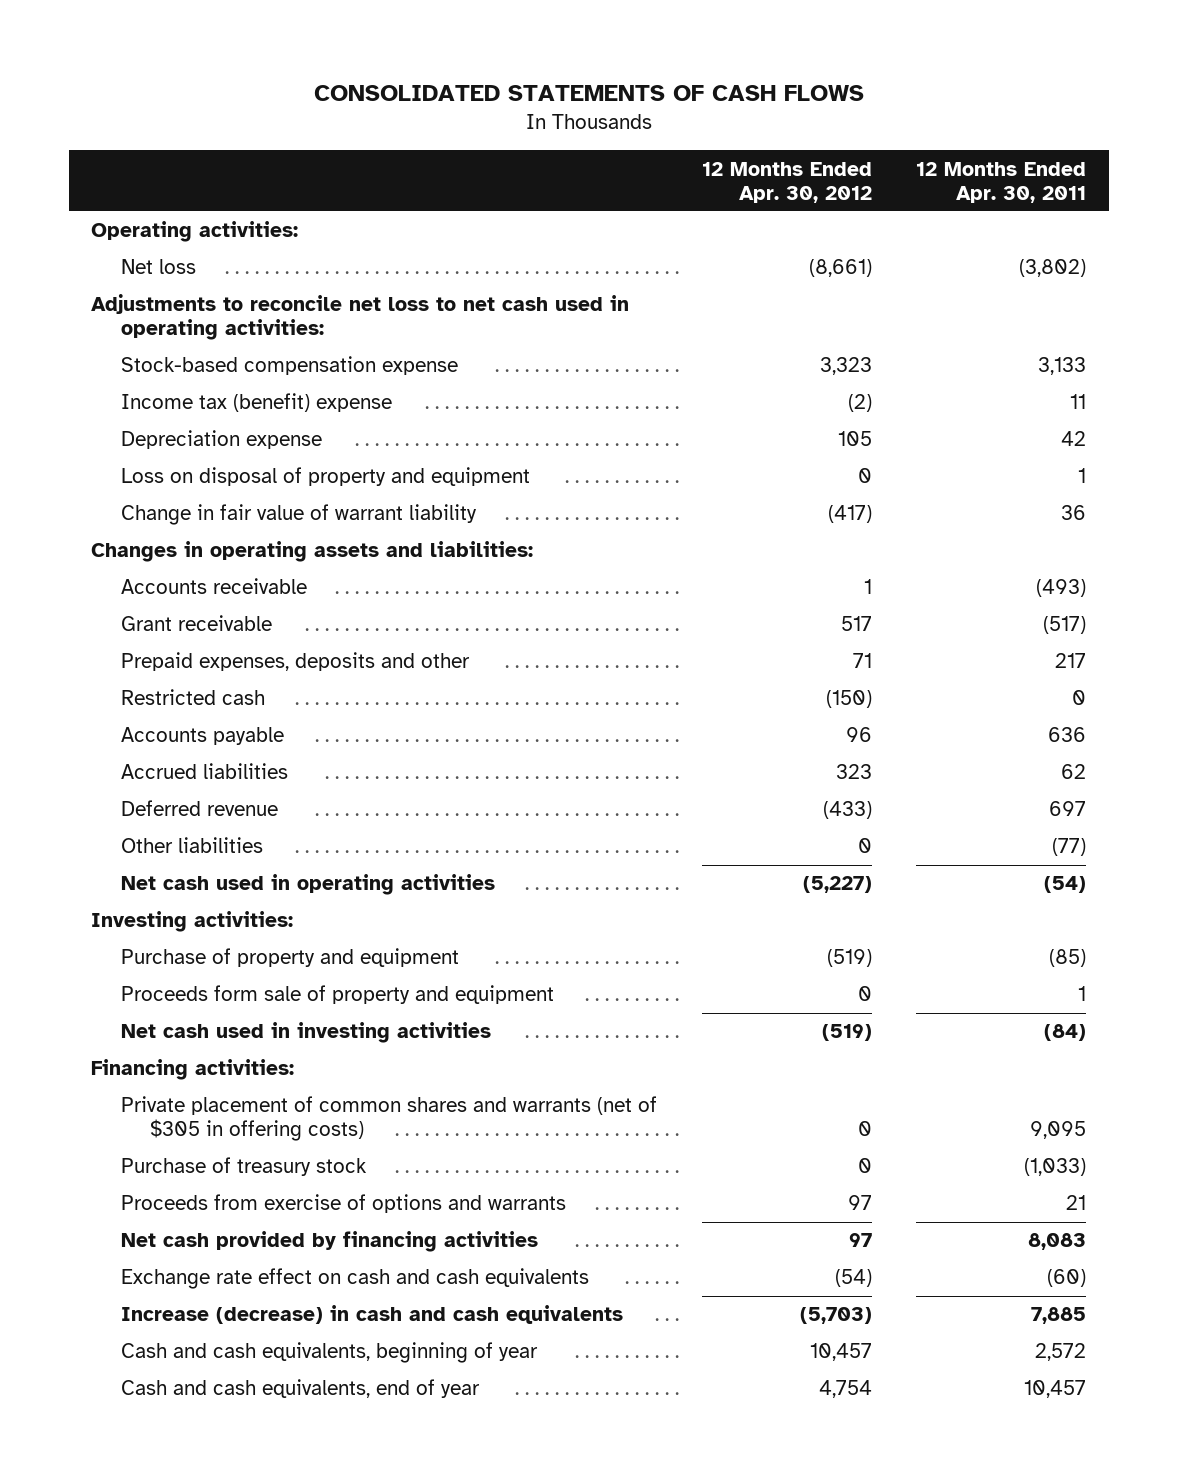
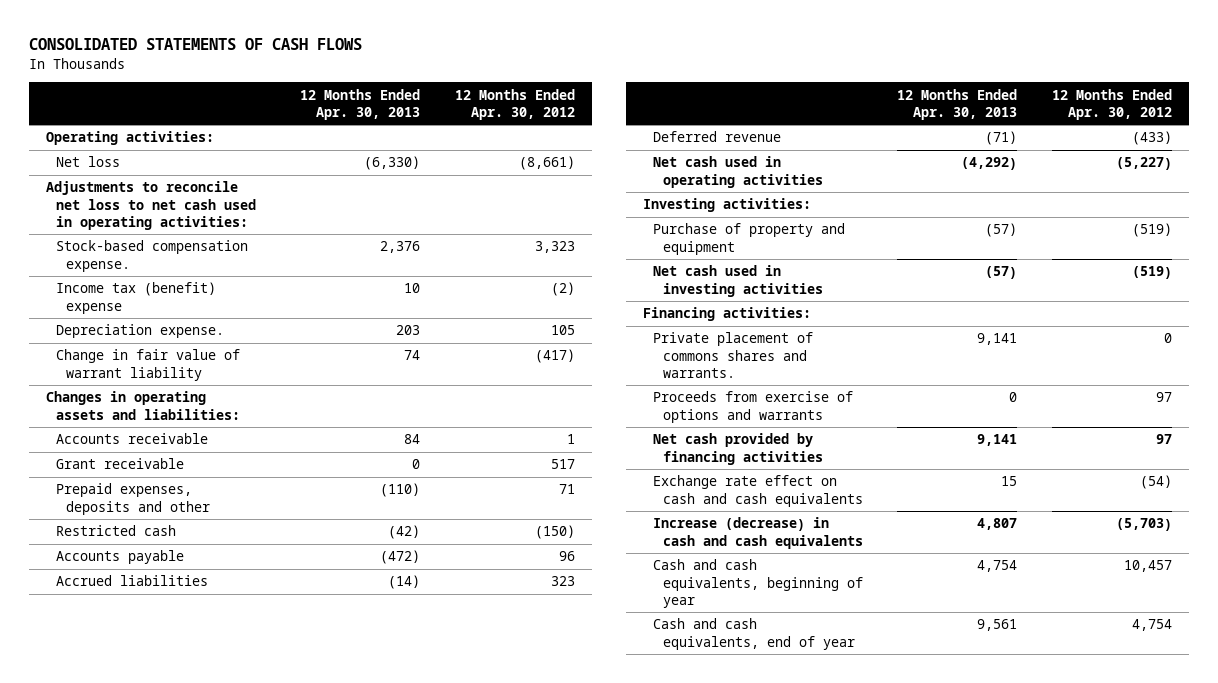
[916,161,1087,203] 12 Months Ended Apr. 30, 2011 -> none
none -> [300,88,421,120] 12 Months Ended Apr. 30, 2013
[120,356,458,376] Stock-based compensation expense -> [55,240,248,272] Stock-based compensation expense.
[120,467,530,487] Loss on disposal of property and equipment -> none
[120,430,322,450] Depreciation expense -> [55,324,224,339] Depreciation expense.
[120,837,263,854] Other liabilities -> none
[120,985,554,1005] Proceeds form sale of property and equipment -> none
[120,1157,367,1177] Purchase of treasury stock -> none
[120,1096,657,1142] Private placement of common shares and warrants (net of $305 in offering costs) -> [652,332,813,378] Private placement of commons shares and warrants.

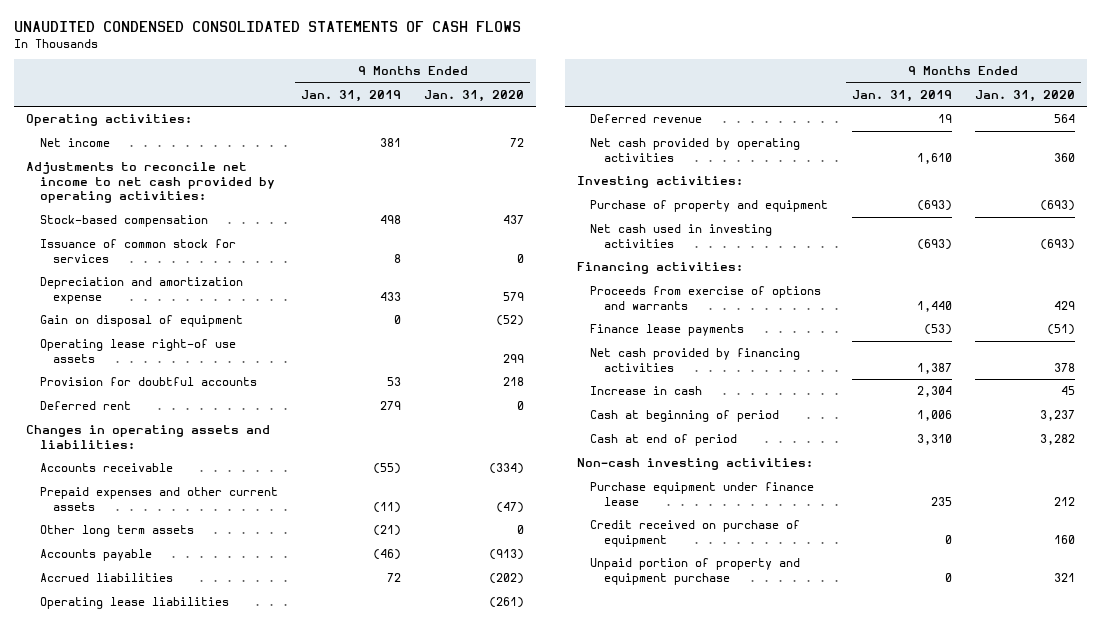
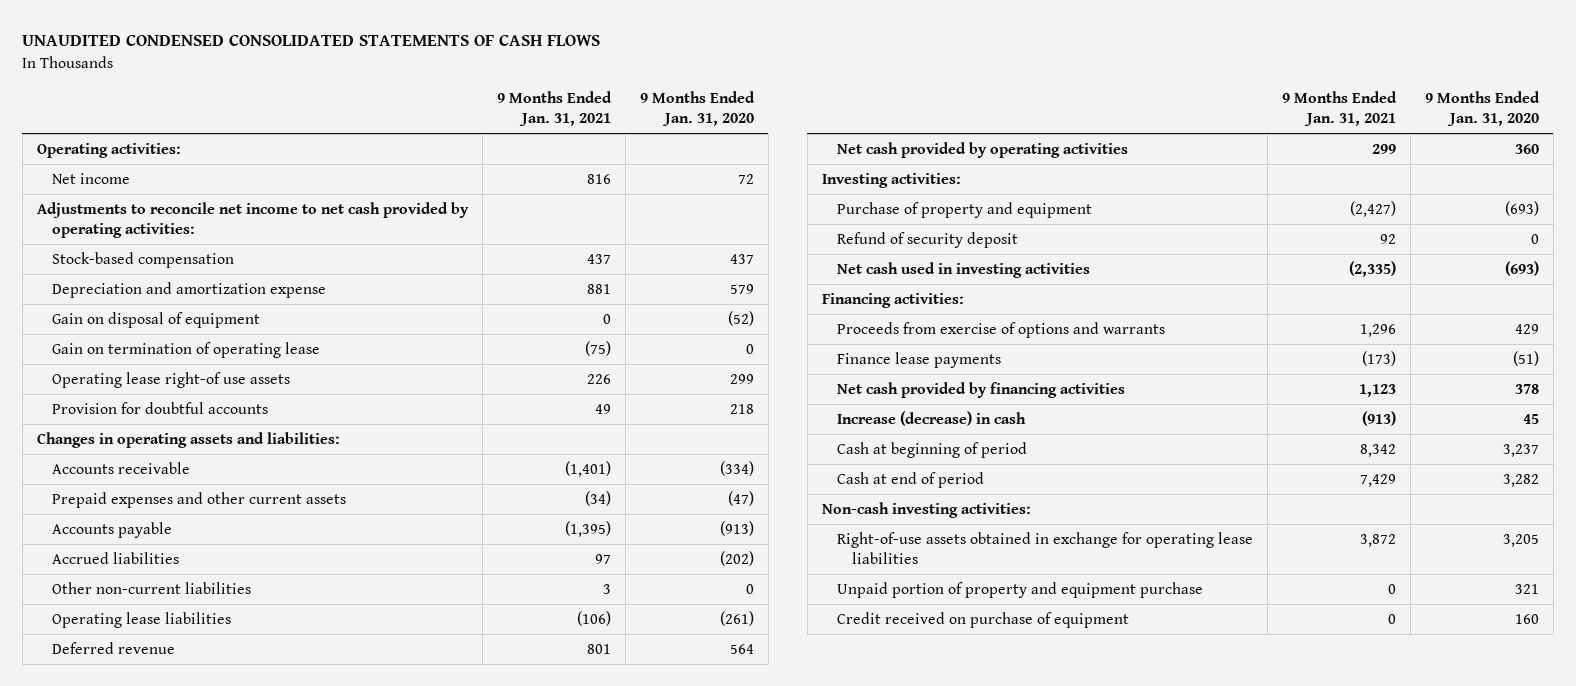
[300,90,401,103] Jan. 31, 2019 -> none
none -> [496,90,612,126] 9 Months Ended Jan. 31, 2021
[39,239,236,263] Issuance of common stock for services -> none
none -> [51,341,320,358] Gain on termination of operating lease
[39,401,131,411] Deferred rent -> none
[39,525,194,538] Other long term assets -> none
none -> [51,581,251,594] Other non-current liabilities
none -> [836,231,1018,248] Refund of security deposit
[590,386,703,396] Increase in cash -> [836,410,1026,426] Increase (decrease) in cash
[590,482,815,506] Purchase equipment under finance lease -> none
none -> [836,531,1253,564] Right-of-use assets obtained in exchange for operating lease liabilities
[590,520,801,547] Credit received on purchase of equipment -> [836,611,1129,628] Credit received on purchase of equipment

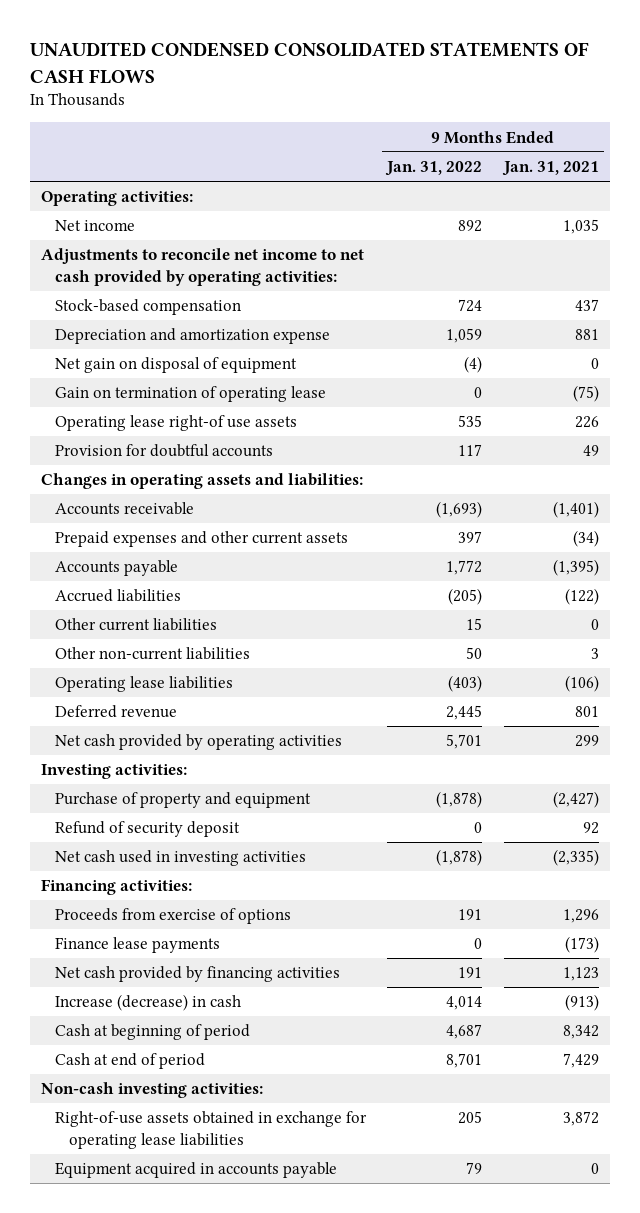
[639,90,755,126] 9 Months Ended Jan. 31, 2020 -> none
none -> [385,161,483,177] Jan. 31, 2022
[586,173,611,184] 816 -> [562,219,599,235] 1,035
[51,311,260,328] Gain on disposal of equipment -> [54,357,297,374] Net gain on disposal of equipment
[594,553,611,564] 97 -> [564,588,599,606] (122)
none -> [54,618,217,632] Other current liabilities
[836,321,1165,338] Proceeds from exercise of options and warrants -> [54,908,291,925] Proceeds from exercise of options
[836,581,1203,598] Unpaid portion of property and equipment purchase -> none
[836,611,1129,628] Credit received on purchase of equipment -> none
none -> [54,1162,337,1179] Equipment acquired in accounts payable

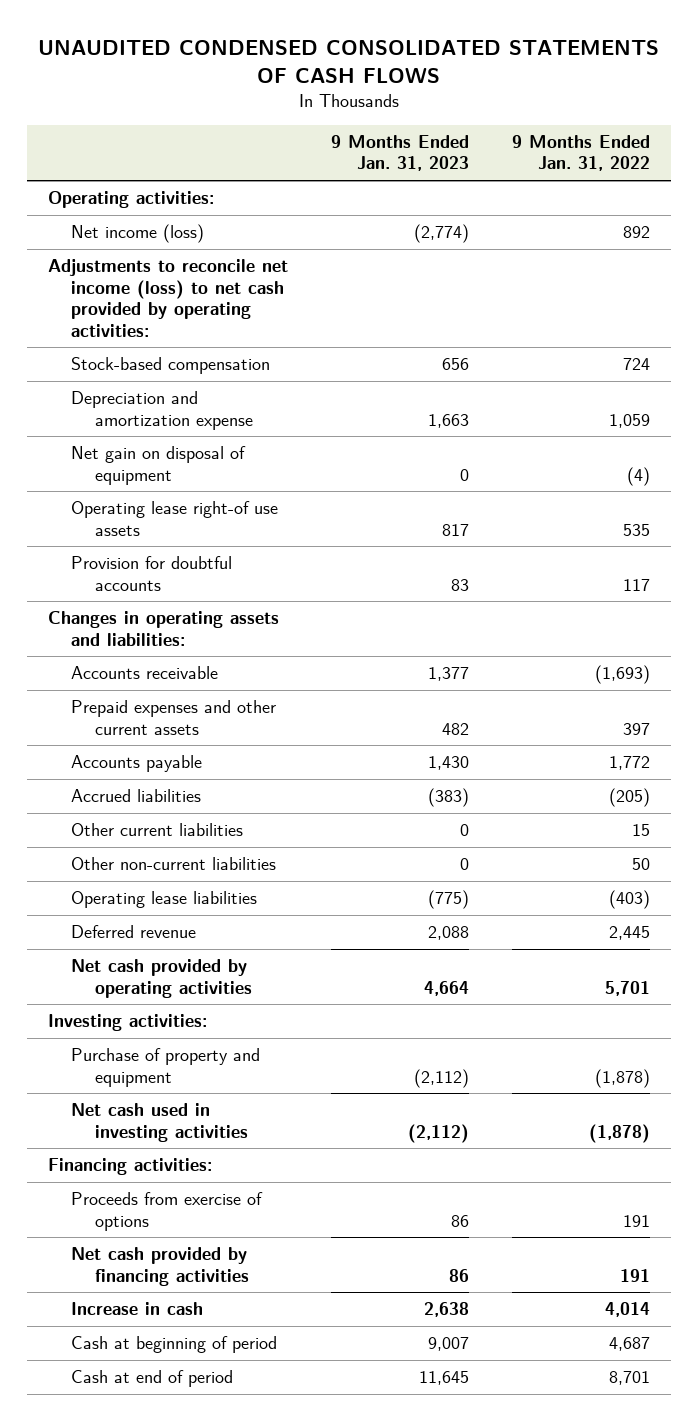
[501,161,599,177] Jan. 31, 2021 -> none
none -> [331,135,470,172] 9 Months Ended Jan. 31, 2023
[54,220,135,232] Net income -> [71,224,205,244] Net income (loss)
[40,248,364,287] Adjustments to reconcile net income to net cash provided by operating activities: -> [48,259,289,337] Adjustments to reconcile net income (loss) to net cash provided by operating activities:
[54,386,326,403] Gain on termination of operating lease -> none
[54,821,240,838] Refund of security deposit -> none
[54,937,220,954] Finance lease payments -> none
[54,994,241,1012] Increase (decrease) in cash -> [71,1302,204,1316] Increase in cash
[40,1082,263,1099] Non-cash investing activities: -> none
[54,1111,367,1150] Right-of-use assets obtained in exchange for operating lease liabilities -> none
[54,1162,337,1179] Equipment acquired in accounts payable -> none

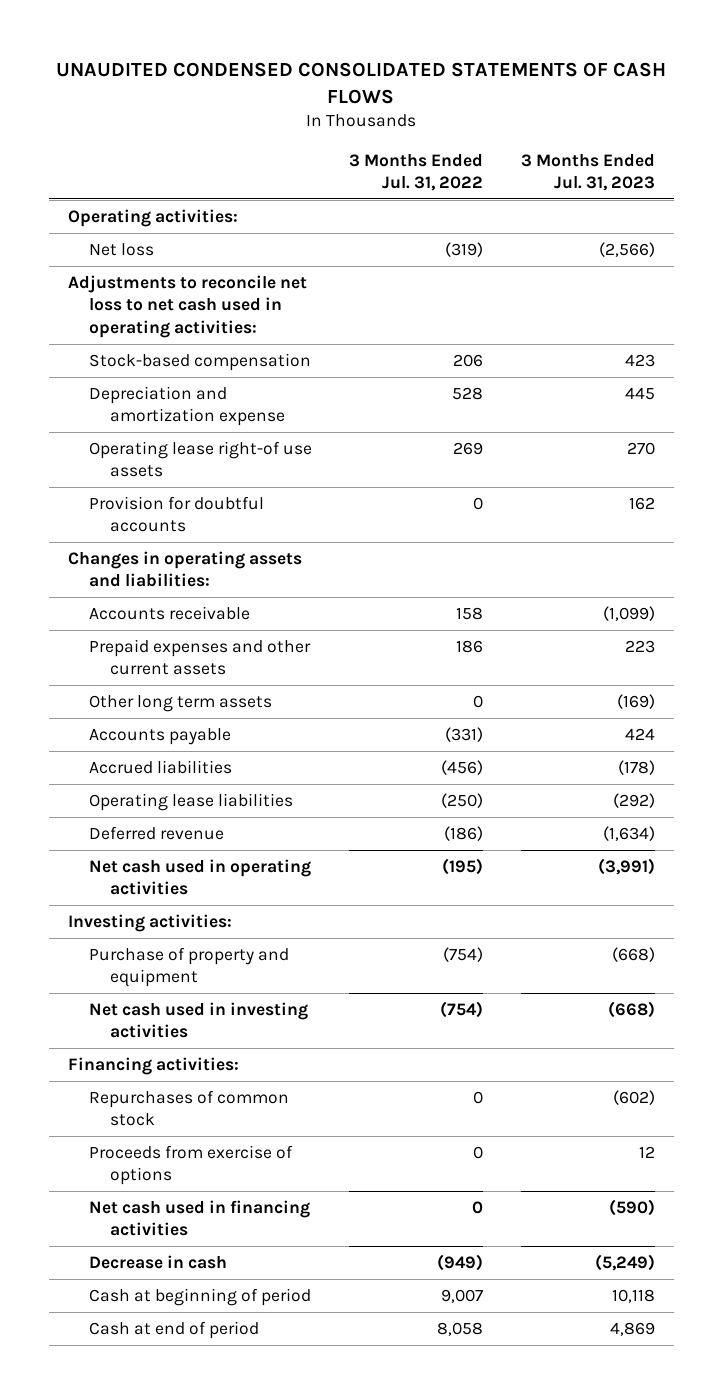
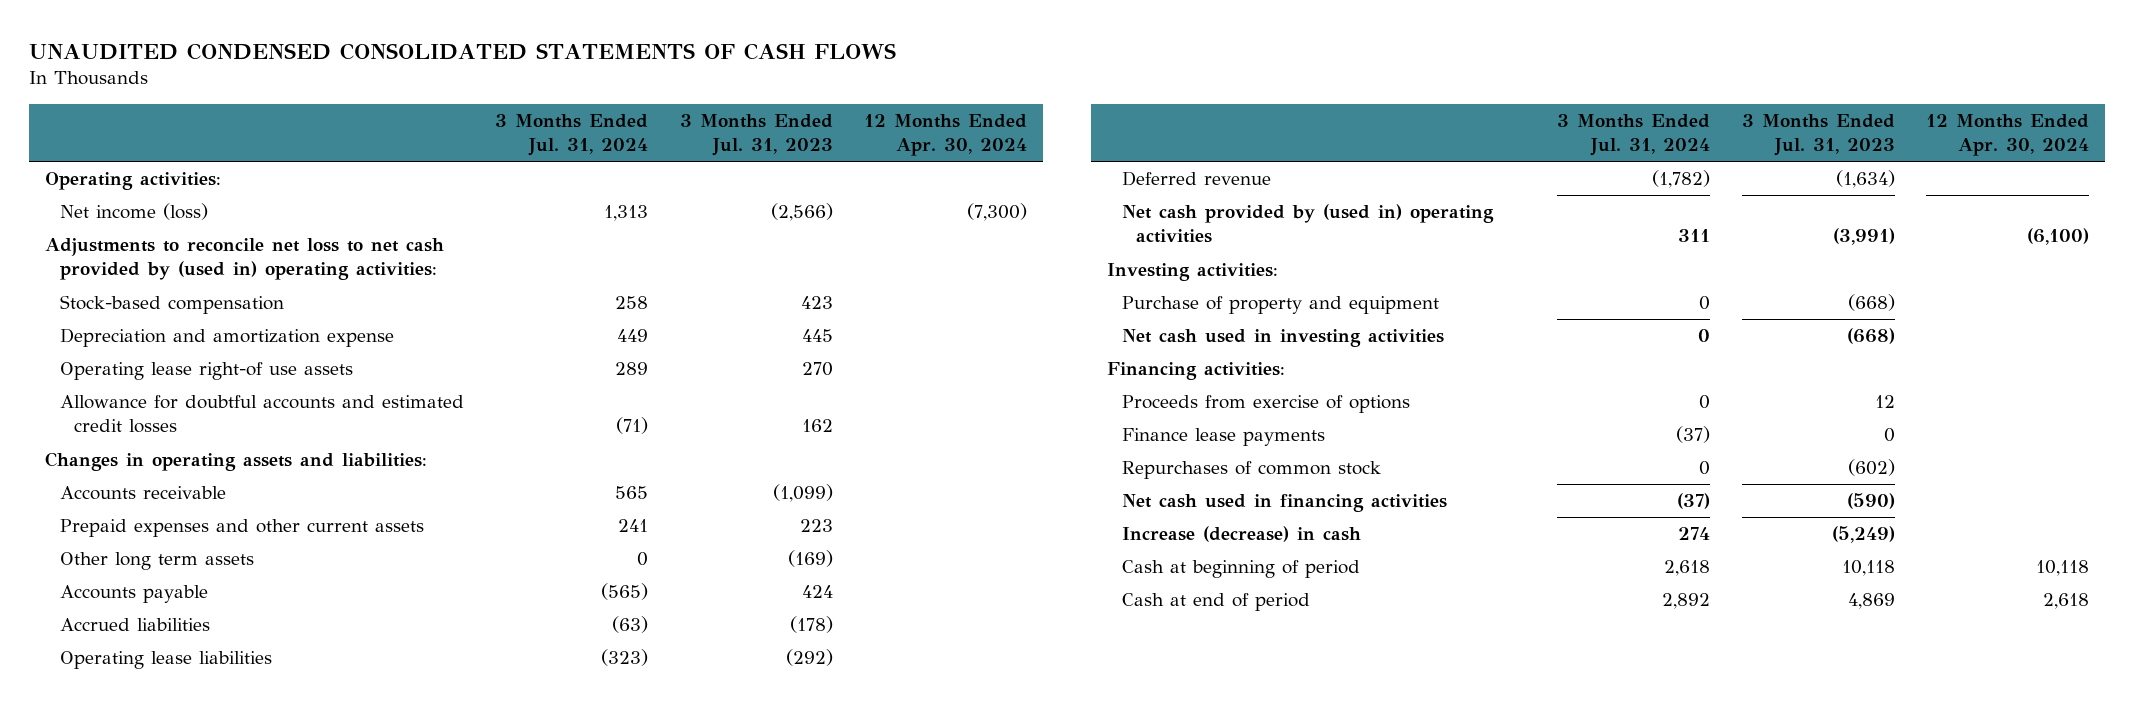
[349,153,484,192] 3 Months Ended Jul. 31, 2022 -> none
none -> [495,113,649,156] 3 Months Ended Jul. 31, 2024
none -> [864,113,1028,156] 12 Months Ended Apr. 30, 2024
[88,242,154,256] Net loss -> [59,203,208,221] Net income (loss)
[67,274,307,338] Adjustments to reconcile net loss to net cash used in operating activities: -> [44,238,444,281] Adjustments to reconcile net loss to net cash provided by (used in) operating activities:
[88,495,264,533] Provision for doubtful accounts -> [59,395,464,434] Allowance for doubtful accounts and estimated credit losses
[88,858,311,896] Net cash used in operating activities -> [1121,204,1494,244] Net cash provided by (used in) operating activities
none -> [1121,428,1325,447] Finance lease payments
[88,1089,289,1127] Repurchases of common stock -> [1121,461,1381,480] Repurchases of common stock
[88,1254,227,1269] Decrease in cash -> [1121,526,1361,543] Increase (decrease) in cash

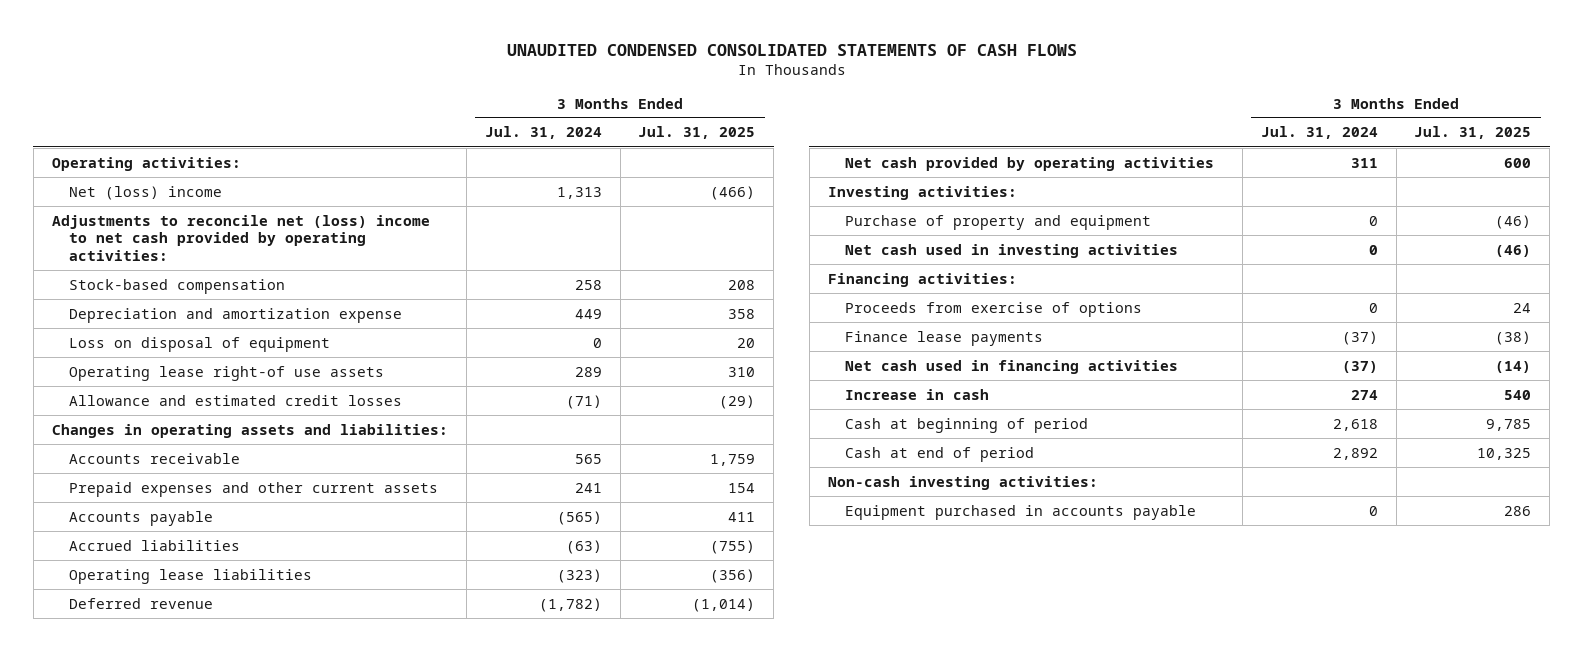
[679,113,833,156] 3 Months Ended Jul. 31, 2023 -> none
[864,113,1028,156] 12 Months Ended Apr. 30, 2024 -> none
none -> [638,126,756,140] Jul. 31, 2025
[59,203,208,221] Net income (loss) -> [69,185,223,200] Net (loss) income
[44,238,444,281] Adjustments to reconcile net loss to net cash provided by (used in) operating activities: -> [51,214,430,261] Adjustments to reconcile net (loss) income to net cash provided by operating activities:
none -> [69,336,331,352] Loss on disposal of equipment
[59,395,464,434] Allowance for doubtful accounts and estimated credit losses -> [69,394,403,406] Allowance and estimated credit losses
[59,552,254,571] Other long term assets -> none
[1121,204,1494,244] Net cash provided by (used in) operating activities -> [845,156,1215,171] Net cash provided by operating activities
[1121,461,1381,480] Repurchases of common stock -> none
[1121,526,1361,543] Increase (decrease) in cash -> [845,388,990,400] Increase in cash
none -> [827,475,1098,490] Non-cash investing activities:
none -> [845,504,1197,520] Equipment purchased in accounts payable

